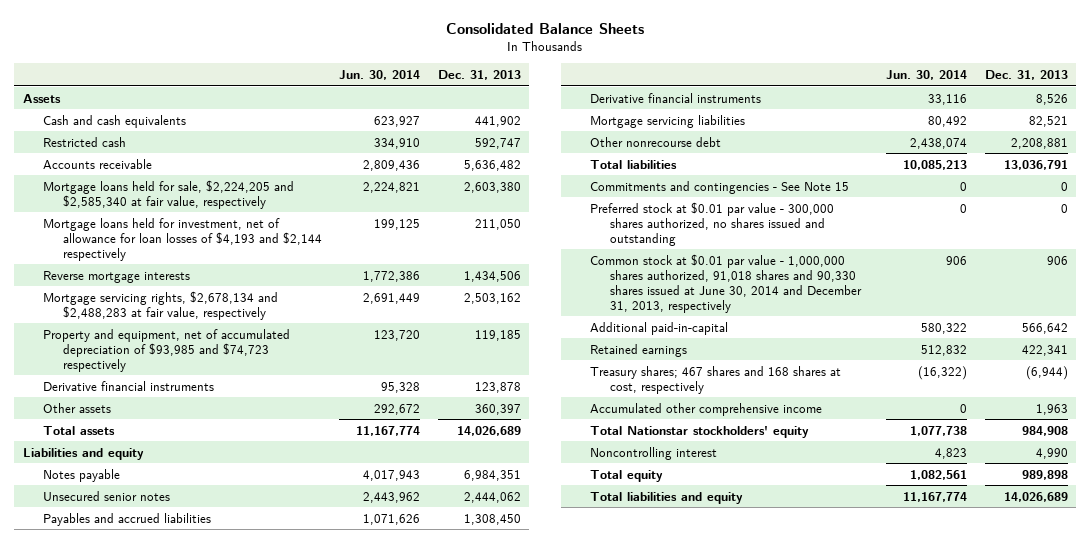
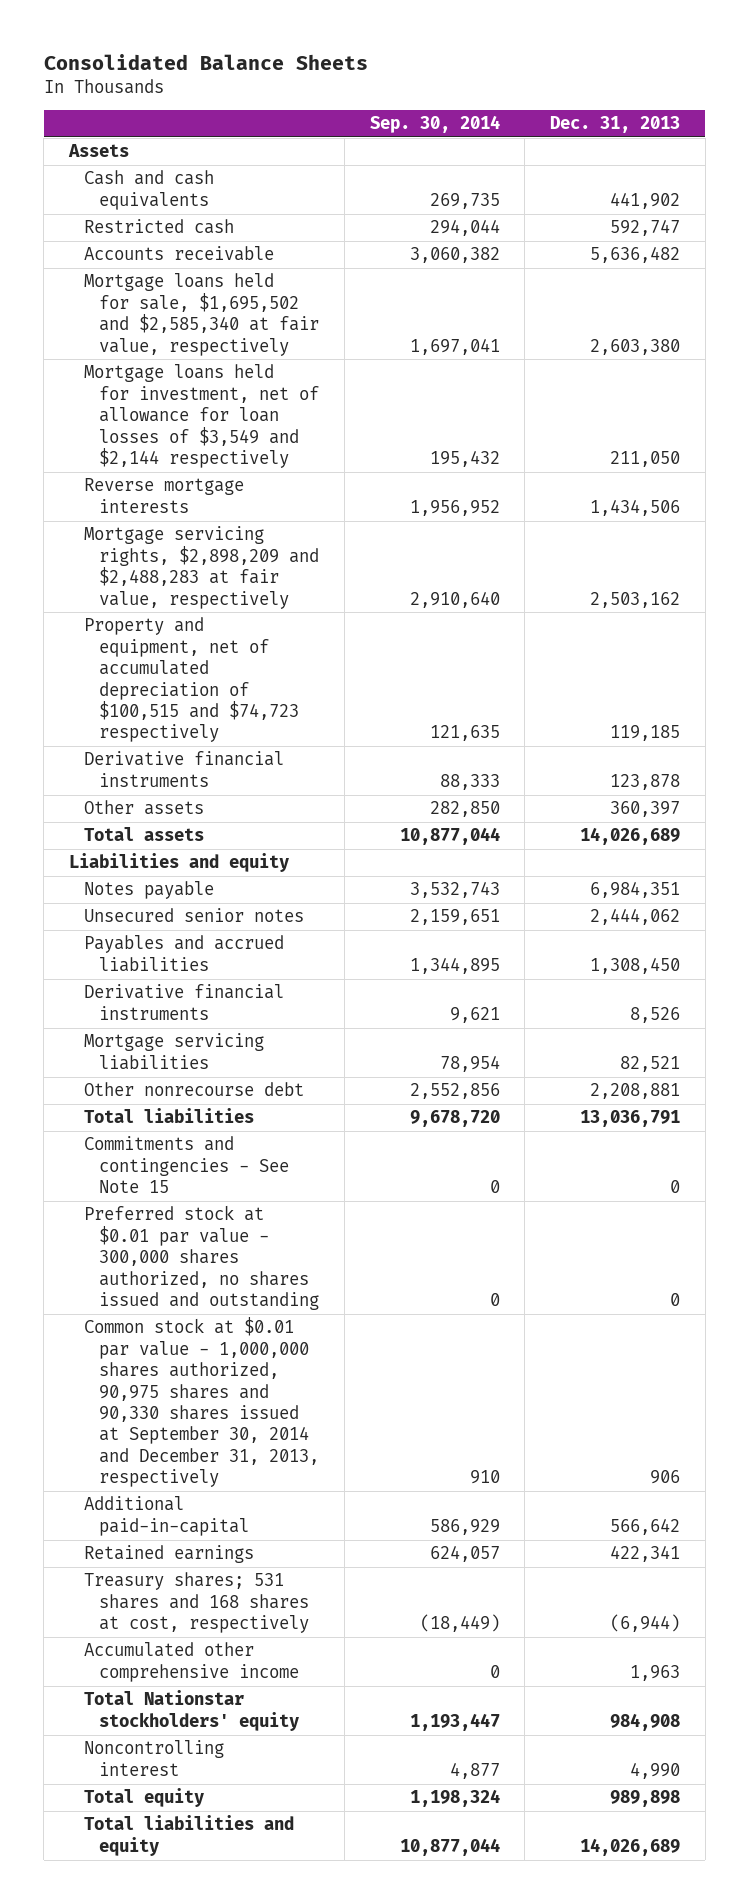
[339,70,421,81] Jun. 30, 2014 -> none
none -> [369,115,500,134] Sep. 30, 2014
[42,179,294,209] Mortgage loans held for sale, $2,224,205 and $2,585,340 at fair value, respectively -> [84,273,320,356] Mortgage loans held for sale, $1,695,502 and $2,585,340 at fair value, respectively
[42,217,323,261] Mortgage loans held for investment, net of allowance for loan losses of $4,193 and $2,144 respectively -> [84,364,320,469] Mortgage loans held for investment, net of allowance for loan losses of $3,549 and $2,144 respectively
[42,290,278,320] Mortgage servicing rights, $2,678,134 and $2,488,283 at fair value, respectively -> [84,526,320,609] Mortgage servicing rights, $2,898,209 and $2,488,283 at fair value, respectively
[42,328,290,372] Property and equipment, net of accumulated depreciation of $93,985 and $74,723 respectively -> [84,617,300,743] Property and equipment, net of accumulated depreciation of $100,515 and $74,723 respectively
[589,253,863,313] Common stock at $0.01 par value - 1,000,000 shares authorized, 91,018 shares and 90,330 shares issued at June 30, 2014 and December 31, 2013, respectively -> [84,1317,320,1488] Common stock at $0.01 par value - 1,000,000 shares authorized, 90,975 shares and 90,330 shares issued at September 30, 2014 and December 31, 2013, respectively
[589,365,841,394] Treasury shares; 467 shares and 168 shares at cost, respectively -> [84,1572,310,1634] Treasury shares; 531 shares and 168 shares at cost, respectively

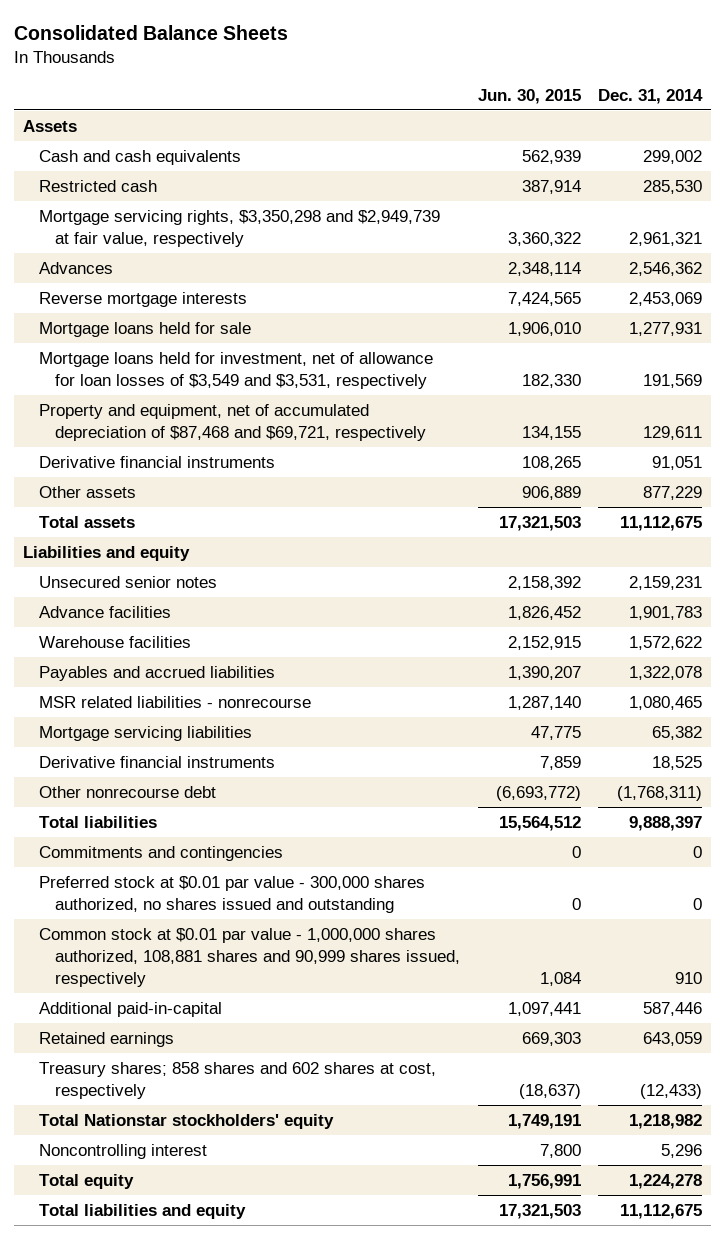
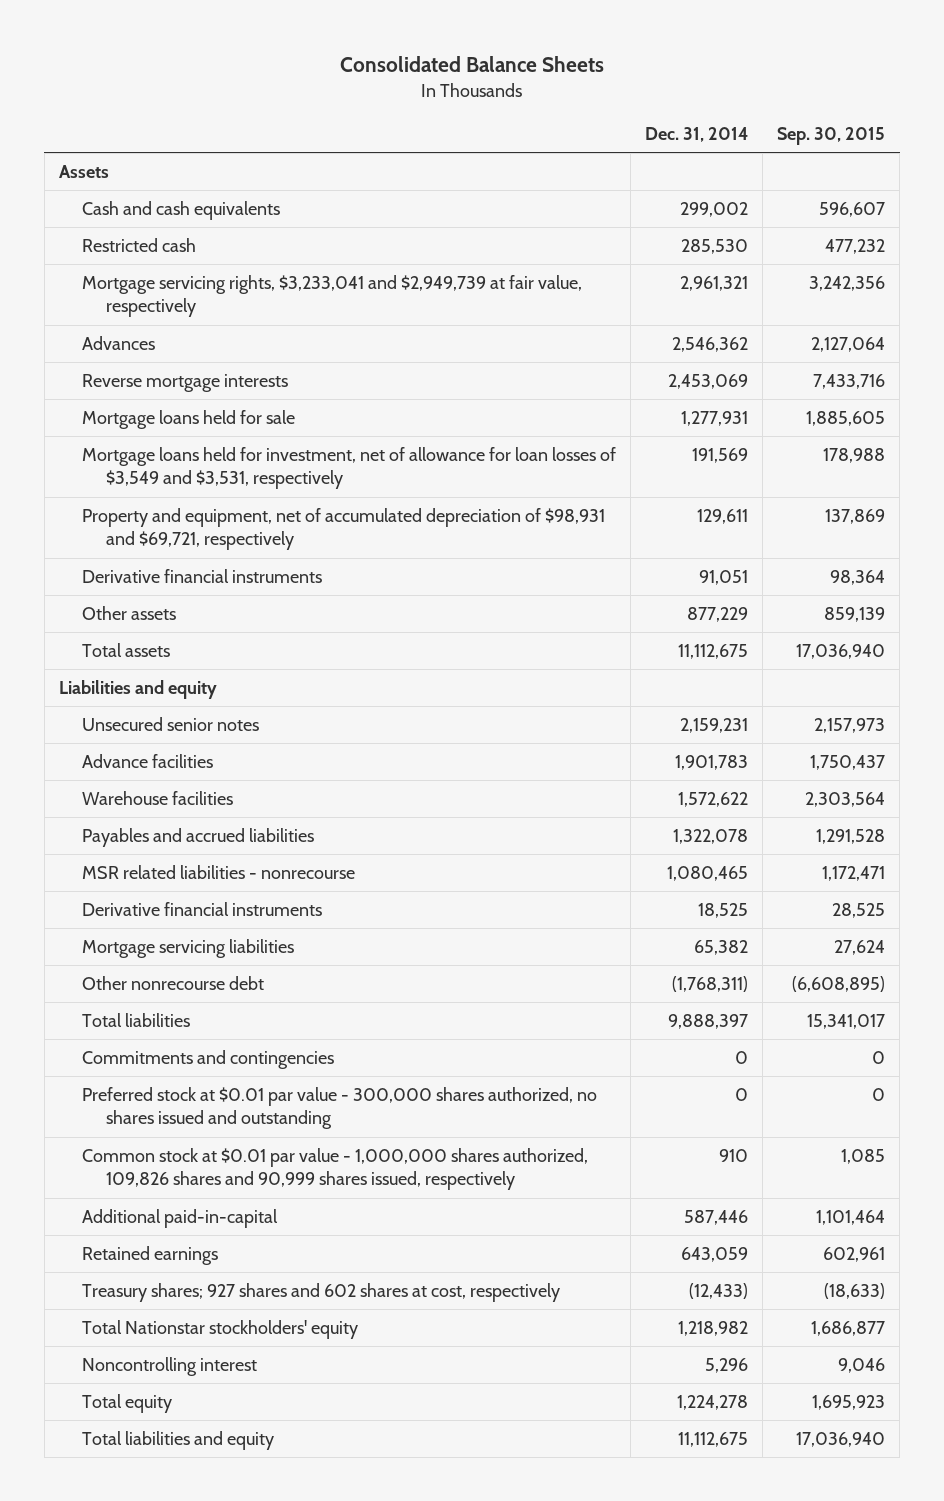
[477,88,581,104] Jun. 30, 2015 -> none
none -> [777,126,886,145] Sep. 30, 2015
[38,209,440,247] Mortgage servicing rights, $3,350,298 and $2,949,739 at fair value, respectively -> [82,275,583,318] Mortgage servicing rights, $3,233,041 and $2,949,739 at fair value, respectively
[38,403,427,441] Property and equipment, net of accumulated depreciation of $87,468 and $69,721, respectively -> [82,508,606,551] Property and equipment, net of accumulated depreciation of $98,931 and $69,721, respectively
[38,725,252,741] Mortgage servicing liabilities -> [82,939,295,959] Mortgage servicing liabilities
[38,927,461,987] Common stock at $0.01 par value - 1,000,000 shares authorized, 108,881 shares and 90,999 shares issued, respectively -> [82,1148,589,1191] Common stock at $0.01 par value - 1,000,000 shares authorized, 109,826 shares and 90,999 shares issued, respectively
[38,1061,436,1099] Treasury shares; 858 shares and 602 shares at cost, respectively -> [82,1283,561,1303] Treasury shares; 927 shares and 602 shares at cost, respectively

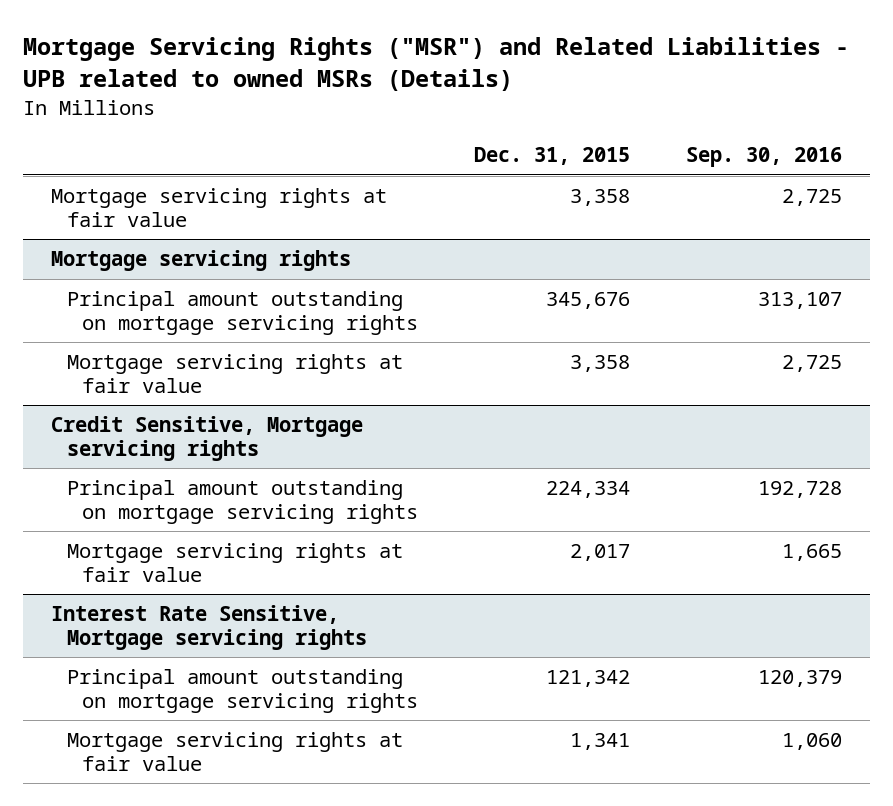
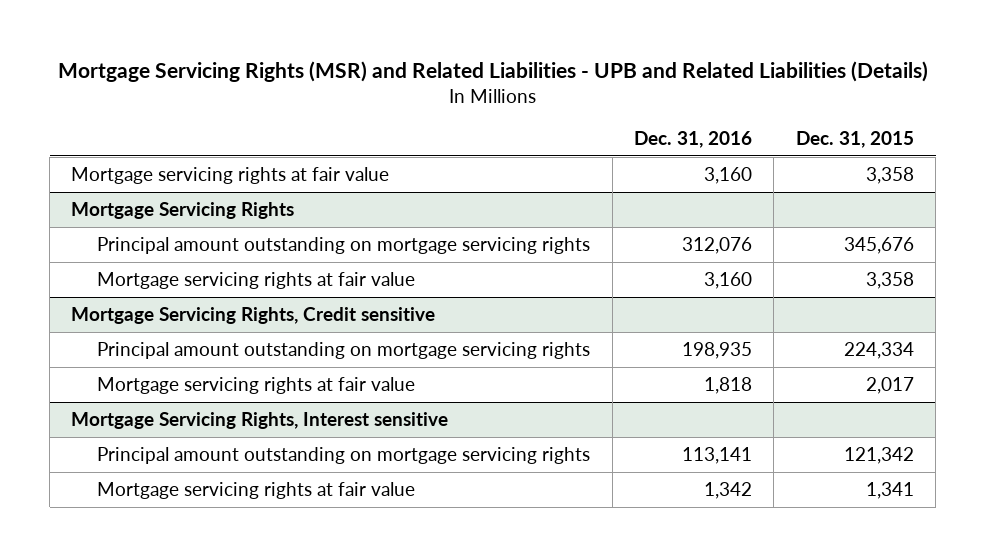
[23,37,850,91] Mortgage Servicing Rights ("MSR") and Related Liabilities - UPB related to owned MSRs (Details) -> [57,60,928,82] Mortgage Servicing Rights (MSR) and Related Liabilities - UPB and Related Liabilities (Details)
[686,147,843,168] Sep. 30, 2016 -> none
none -> [634,131,753,149] Dec. 31, 2016
[51,250,352,272] Mortgage servicing rights -> [71,202,295,220] Mortgage Servicing Rights
[51,416,364,461] Credit Sensitive, Mortgage servicing rights -> [71,307,436,325] Mortgage Servicing Rights, Credit sensitive
[51,605,367,650] Interest Rate Sensitive, Mortgage servicing rights -> [71,412,449,430] Mortgage Servicing Rights, Interest sensitive

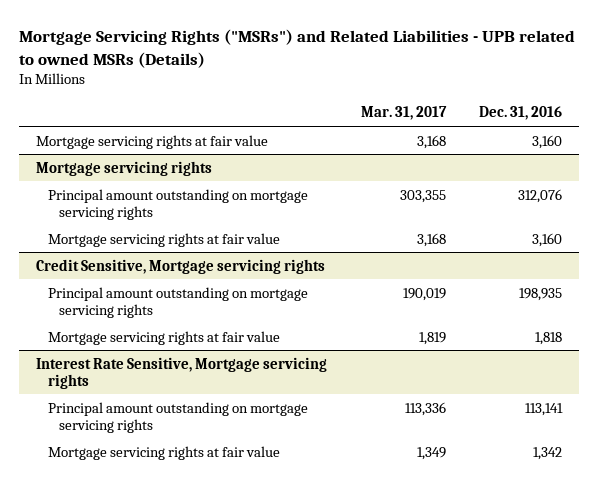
[57,60,928,82] Mortgage Servicing Rights (MSR) and Related Liabilities - UPB and Related Liabilities (Details) -> [19,29,576,68] Mortgage Servicing Rights ("MSRs") and Related Liabilities - UPB related to owned MSRs (Details)
[795,131,914,149] Dec. 31, 2015 -> none
none -> [360,106,447,121] Mar. 31, 2017
[71,202,295,220] Mortgage Servicing Rights -> [36,160,213,176] Mortgage servicing rights
[71,307,436,325] Mortgage Servicing Rights, Credit sensitive -> [36,258,326,274] Credit Sensitive, Mortgage servicing rights
[71,412,449,430] Mortgage Servicing Rights, Interest sensitive -> [36,356,328,389] Interest Rate Sensitive, Mortgage servicing rights

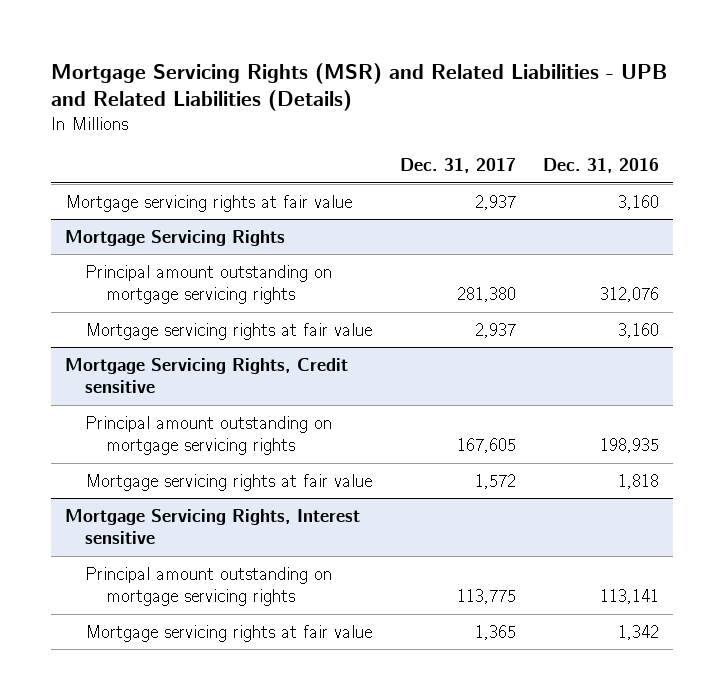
[19,29,576,68] Mortgage Servicing Rights ("MSRs") and Related Liabilities - UPB related to owned MSRs (Details) -> [51,62,668,112] Mortgage Servicing Rights (MSR) and Related Liabilities - UPB and Related Liabilities (Details)
[360,106,447,121] Mar. 31, 2017 -> none
none -> [399,158,516,174] Dec. 31, 2017
[36,160,213,176] Mortgage servicing rights -> [64,229,285,246] Mortgage Servicing Rights
[36,258,326,274] Credit Sensitive, Mortgage servicing rights -> [64,357,348,394] Mortgage Servicing Rights, Credit sensitive
[36,356,328,389] Interest Rate Sensitive, Mortgage servicing rights -> [64,508,360,545] Mortgage Servicing Rights, Interest sensitive

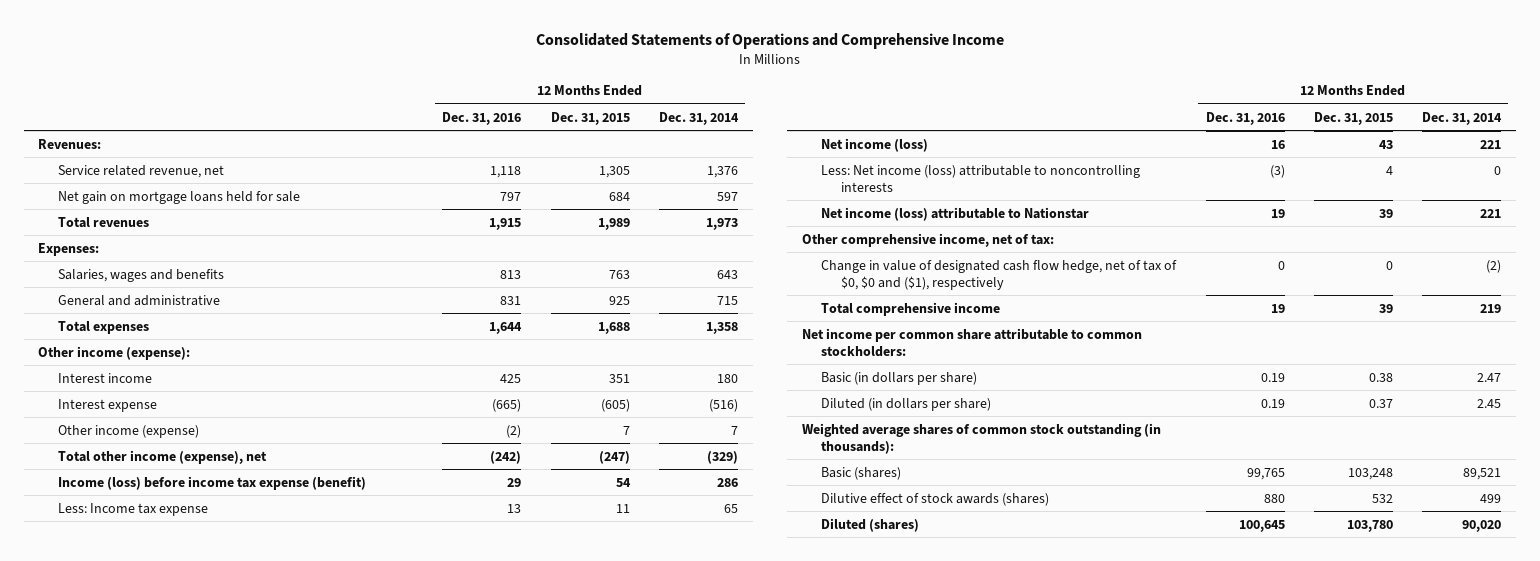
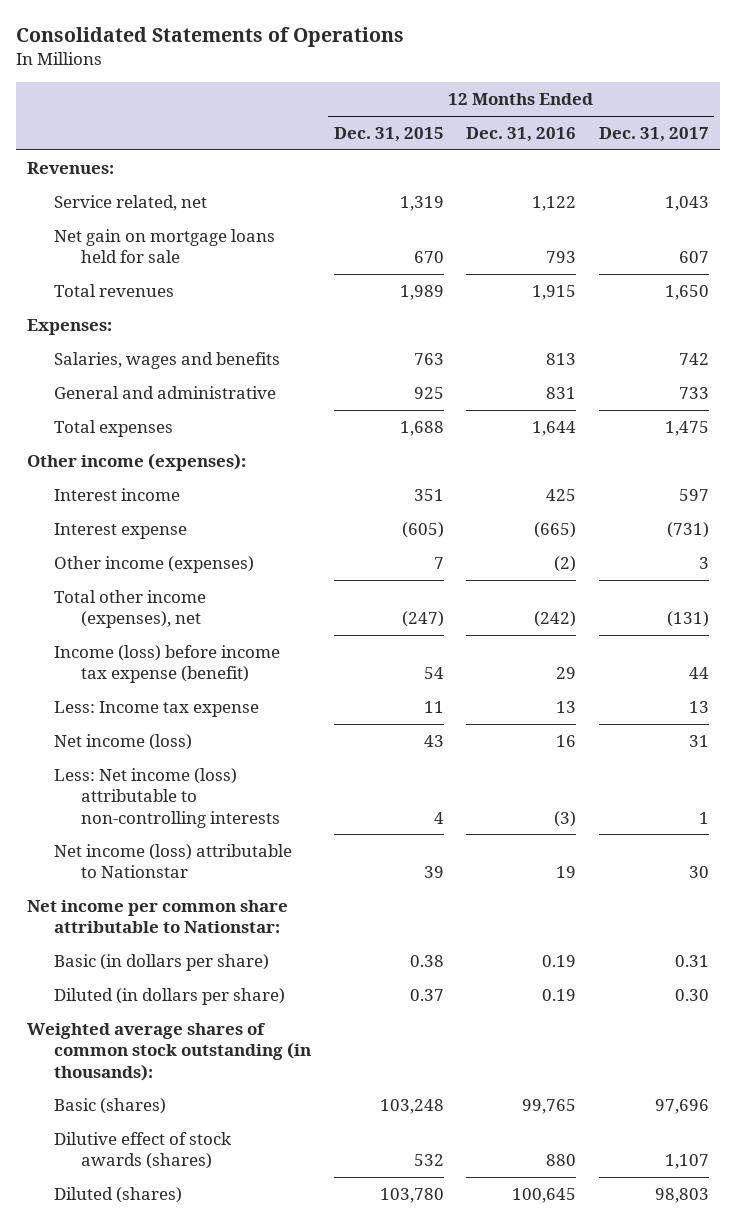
[535,33,1004,50] Consolidated Statements of Operations and Comprehensive Income -> [15,27,404,48] Consolidated Statements of Operations
[658,111,739,125] Dec. 31, 2014 -> none
none -> [598,127,709,143] Dec. 31, 2017
[58,164,225,178] Service related revenue, net -> [53,194,207,211] Service related, net
[490,165,522,178] 1,118 -> [532,195,577,211] 1,122
[598,165,630,178] 1,305 -> [399,195,444,211] 1,319
[500,191,522,201] 797 -> [546,251,577,264] 793
[608,191,630,201] 684 -> [413,251,444,264] 670
[38,345,191,360] Other income (expense): -> [27,452,247,471] Other income (expenses):
[58,424,200,438] Other income (expense) -> [53,555,254,573] Other income (expenses)
[58,449,268,464] Total other income (expense), net -> [53,589,206,629] Total other income (expenses), net
[821,164,1141,192] Less: Net income (loss) attributable to noncontrolling interests -> [53,767,280,828] Less: Net income (loss) attributable to non-controlling interests
[801,232,1054,247] Other comprehensive income, net of tax: -> none
[821,259,1178,290] Change in value of designated cash flow hedge, net of tax of $0, $0 and ($1), respectively -> none
[821,301,1001,316] Total comprehensive income -> none
[801,327,1142,357] Net income per common share attributable to common stockholders: -> [27,899,289,934] Net income per common share attributable to Nationstar:

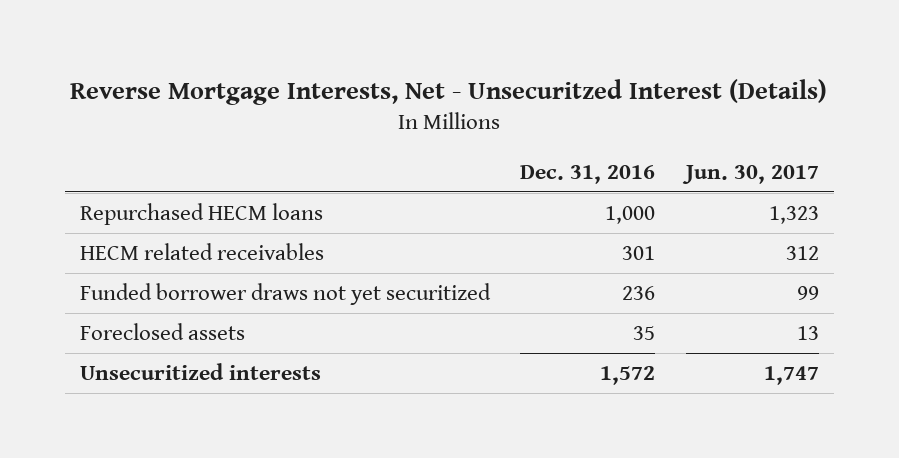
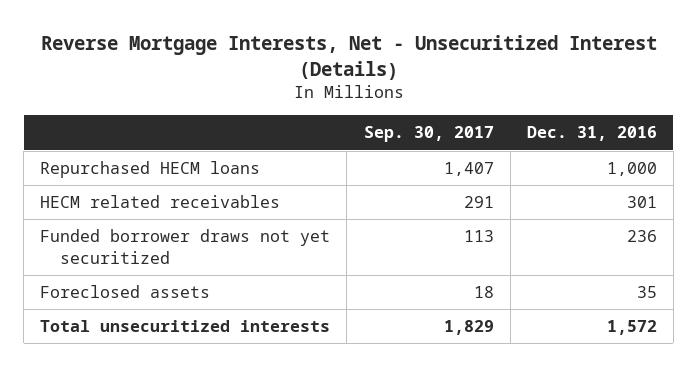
[70,79,828,106] Reverse Mortgage Interests, Net - Unsecuritzed Interest (Details) -> [40,34,657,80] Reverse Mortgage Interests, Net - Unsecuritized Interest (Details)
[682,164,820,184] Jun. 30, 2017 -> none
none -> [363,126,494,143] Sep. 30, 2017
[79,362,321,380] Unsecuritized interests -> [40,320,331,333] Total unsecuritized interests

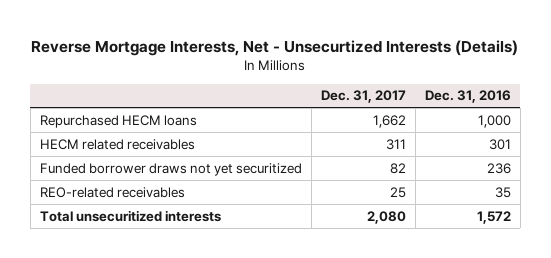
[40,34,657,80] Reverse Mortgage Interests, Net - Unsecuritized Interest (Details) -> [31,39,519,56] Reverse Mortgage Interests, Net - Unsecurtized Interests (Details)
[363,126,494,143] Sep. 30, 2017 -> none
none -> [320,90,406,104] Dec. 31, 2017
[40,285,211,299] Foreclosed assets -> none
none -> [39,186,185,198] REO-related receivables

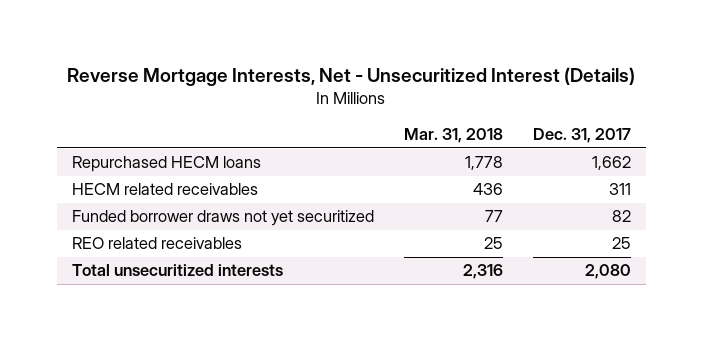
[31,39,519,56] Reverse Mortgage Interests, Net - Unsecurtized Interests (Details) -> [67,67,636,87] Reverse Mortgage Interests, Net - Unsecuritized Interest (Details)
[424,90,511,104] Dec. 31, 2016 -> none
none -> [403,128,503,144] Mar. 31, 2018
[39,186,185,198] REO-related receivables -> [71,237,242,250] REO related receivables

